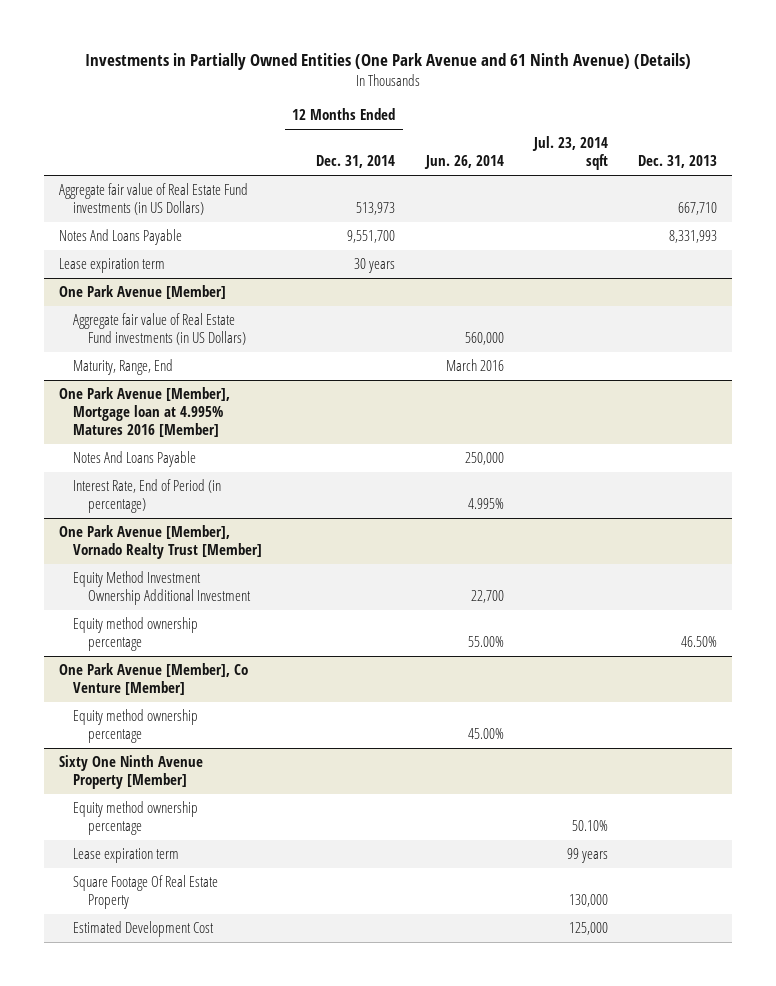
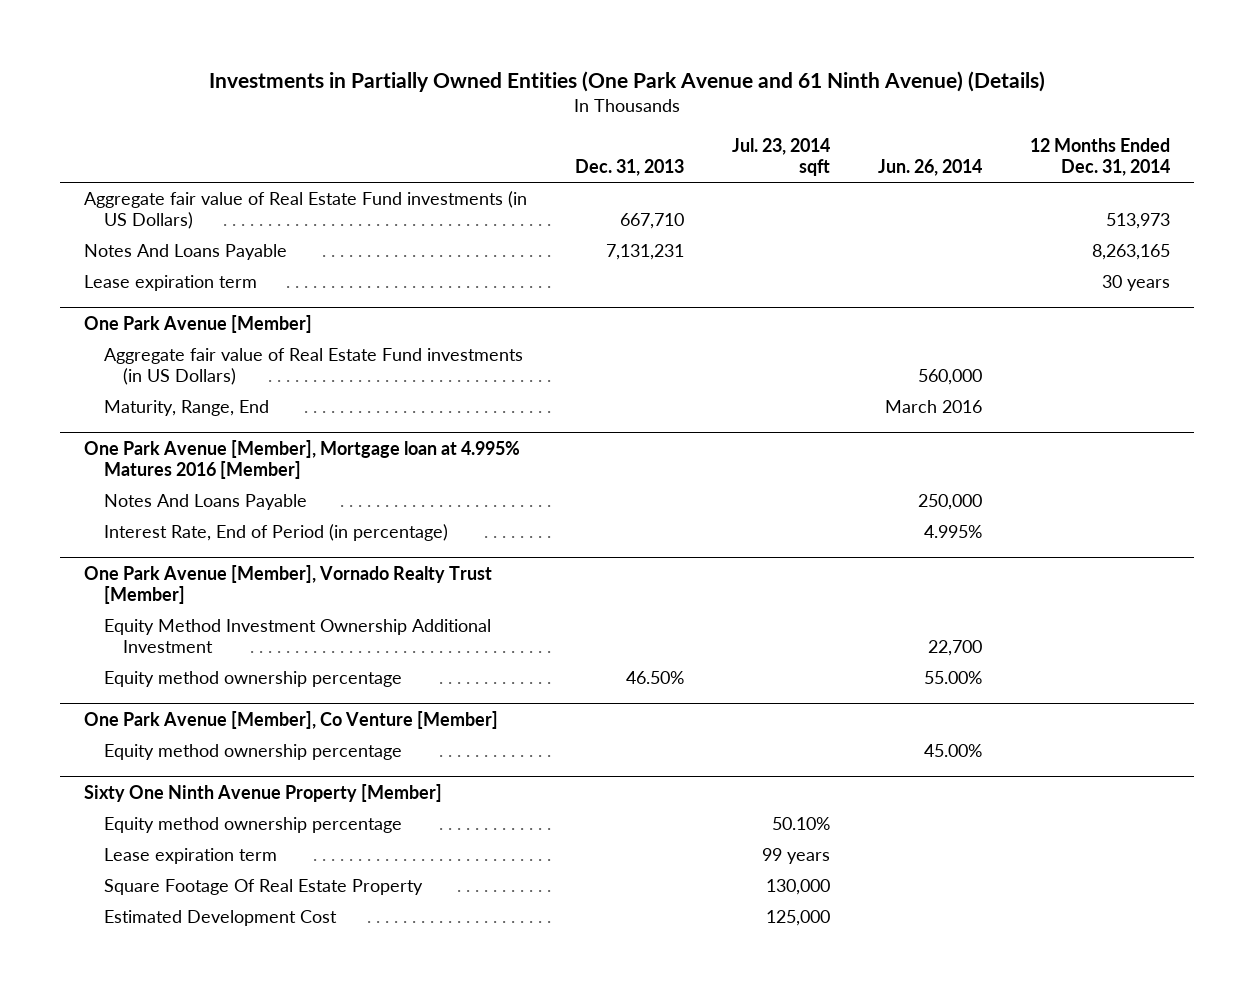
[347,230,396,244] 9,551,700 -> [1092,244,1171,261] 8,263,165
[668,230,717,244] 8,331,993 -> [606,244,685,261] 7,131,231

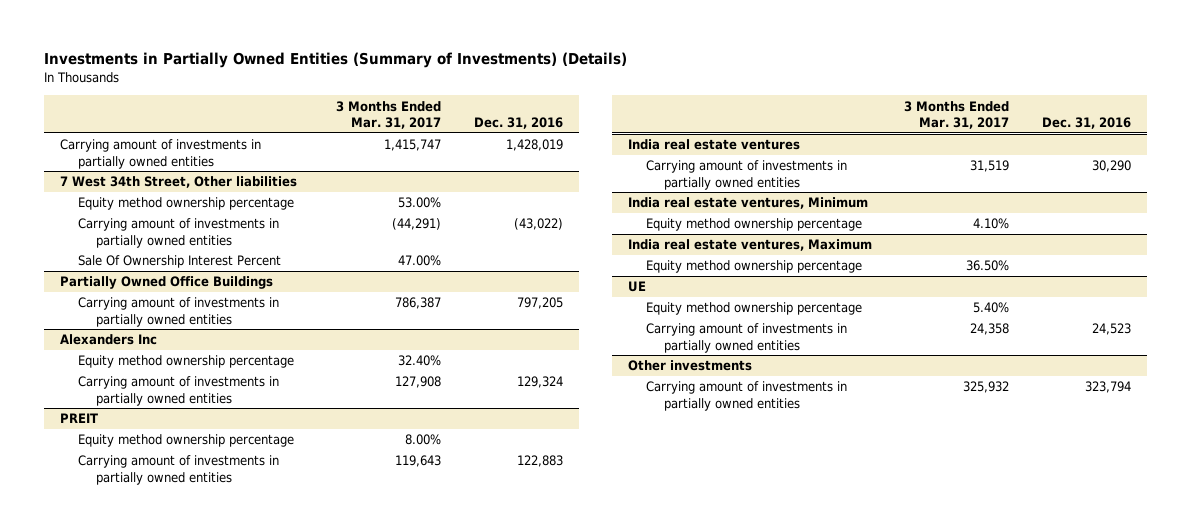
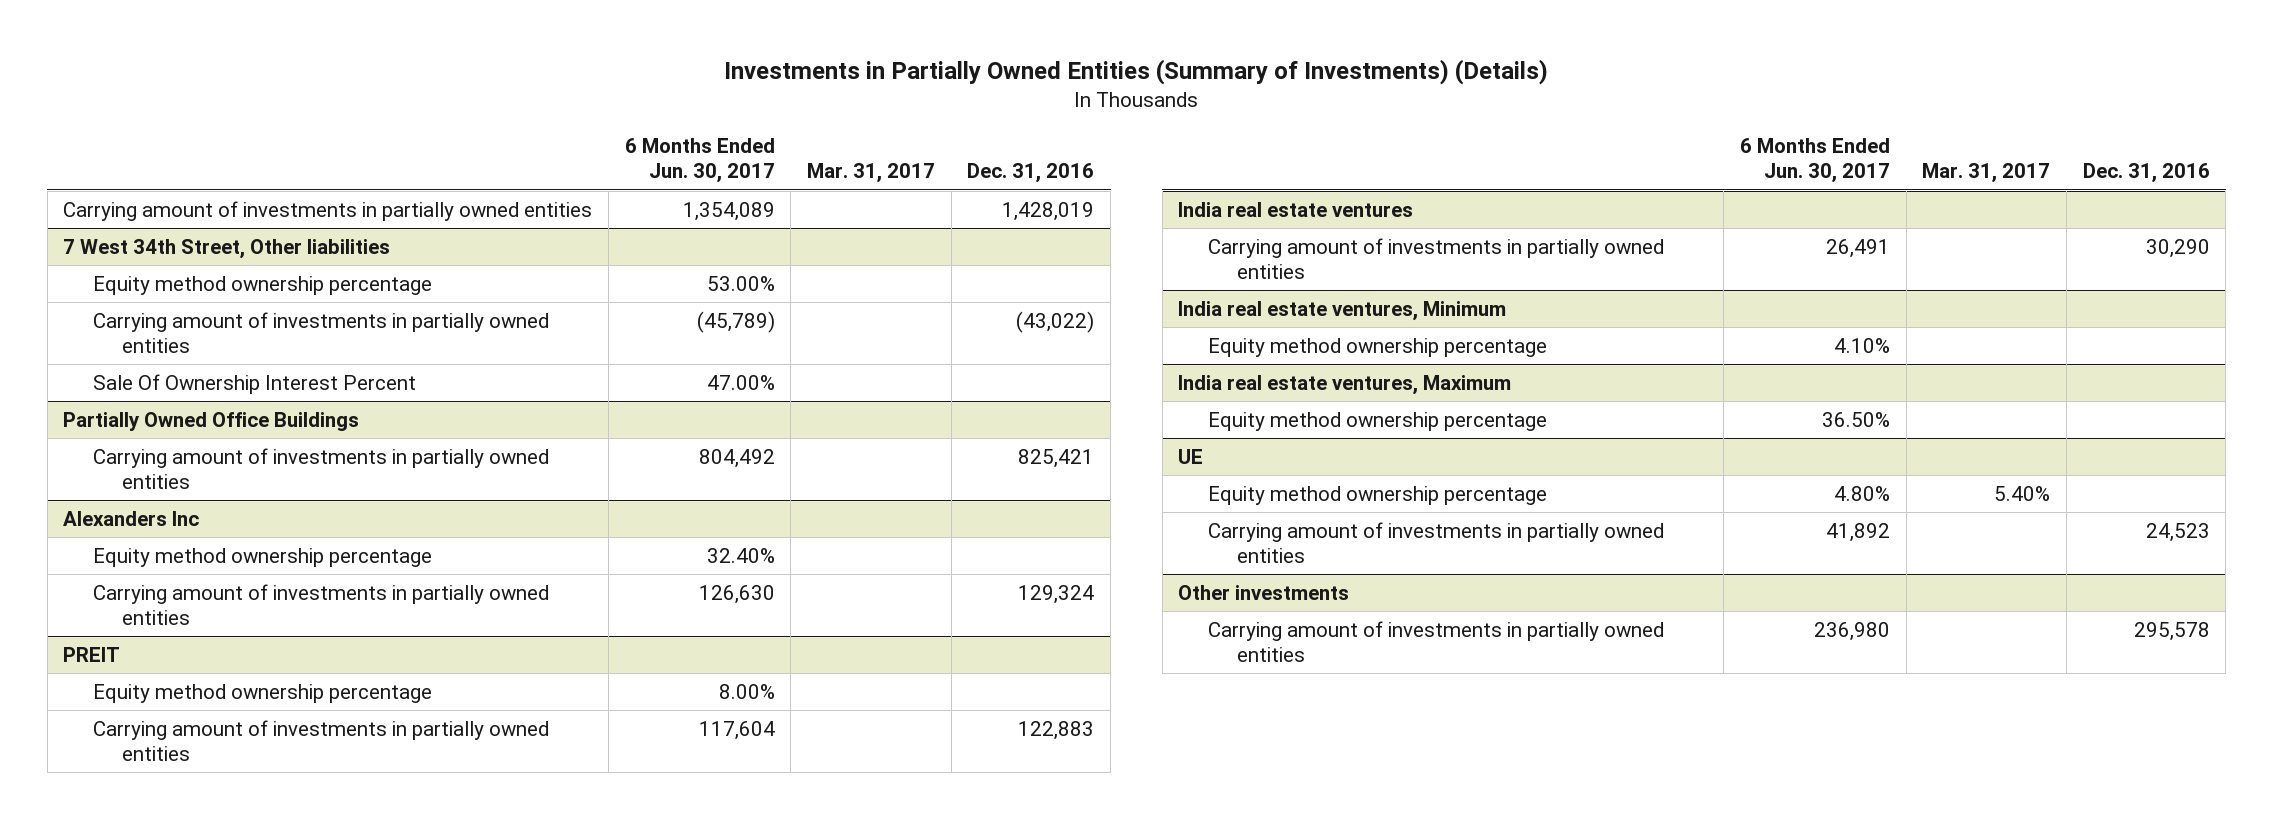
[336,100,442,130] 3 Months Ended Mar. 31, 2017 -> none
none -> [624,138,775,184] 6 Months Ended Jun. 30, 2017
none -> [807,163,936,184] Mar. 31, 2017
[516,297,563,310] 797,205 -> [1018,448,1095,468] 825,421
[1084,381,1131,394] 323,794 -> [2133,621,2210,641] 295,578

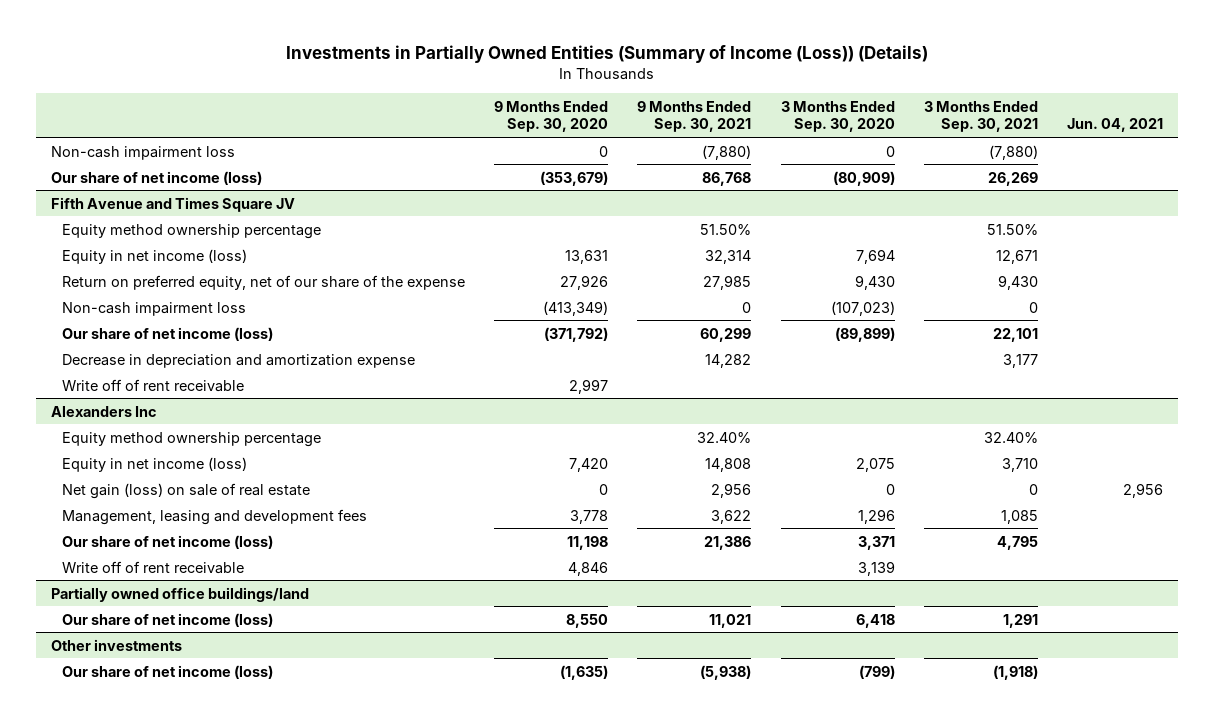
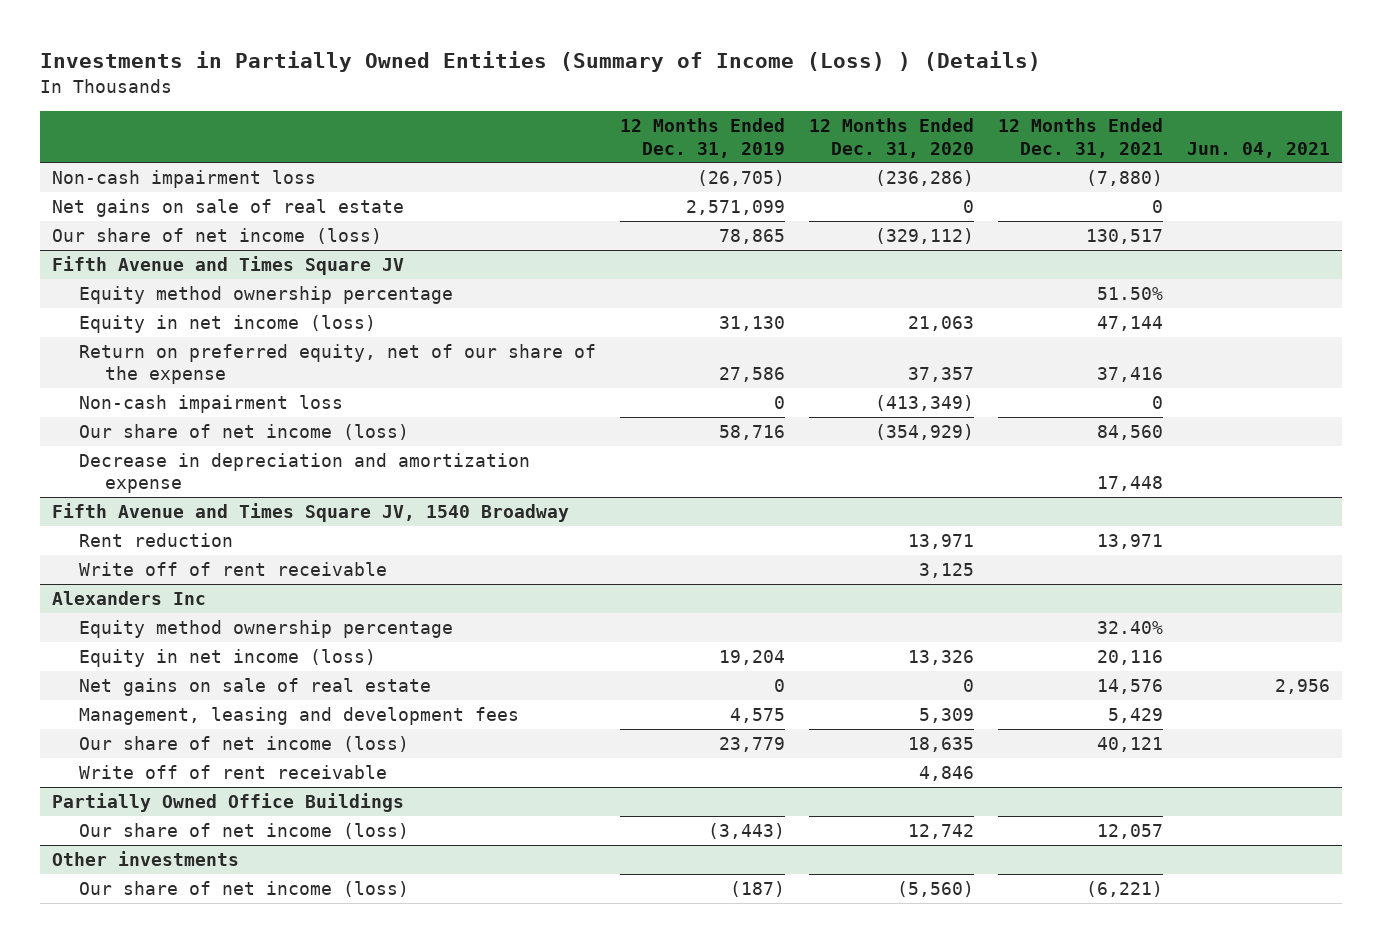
[286,44,929,63] Investments in Partially Owned Entities (Summary of Income (Loss)) (Details) -> [40,51,1042,73] Investments in Partially Owned Entities (Summary of Income (Loss) ) (Details)
[494,100,609,133] 9 Months Ended Sep. 30, 2020 -> none
[637,100,752,133] 9 Months Ended Sep. 30, 2021 -> none
[780,100,895,133] 3 Months Ended Sep. 30, 2020 -> none
[923,100,1038,133] 3 Months Ended Sep. 30, 2021 -> none
none -> [620,118,786,158] 12 Months Ended Dec. 31, 2019
none -> [809,118,975,158] 12 Months Ended Dec. 31, 2020
none -> [998,118,1164,158] 12 Months Ended Dec. 31, 2021
none -> [52,199,405,218] Net gains on sale of real estate
[61,378,244,392] Write off of rent receivable -> none
none -> [52,503,570,523] Fifth Avenue and Times Square JV, 1540 Broadway
none -> [78,533,233,548] Rent reduction
none -> [78,562,387,577] Write off of rent receivable
[61,482,310,499] Net gain (loss) on sale of real estate -> [78,678,431,697] Net gains on sale of real estate
[50,586,309,602] Partially owned office buildings/land -> [52,793,405,813] Partially Owned Office Buildings

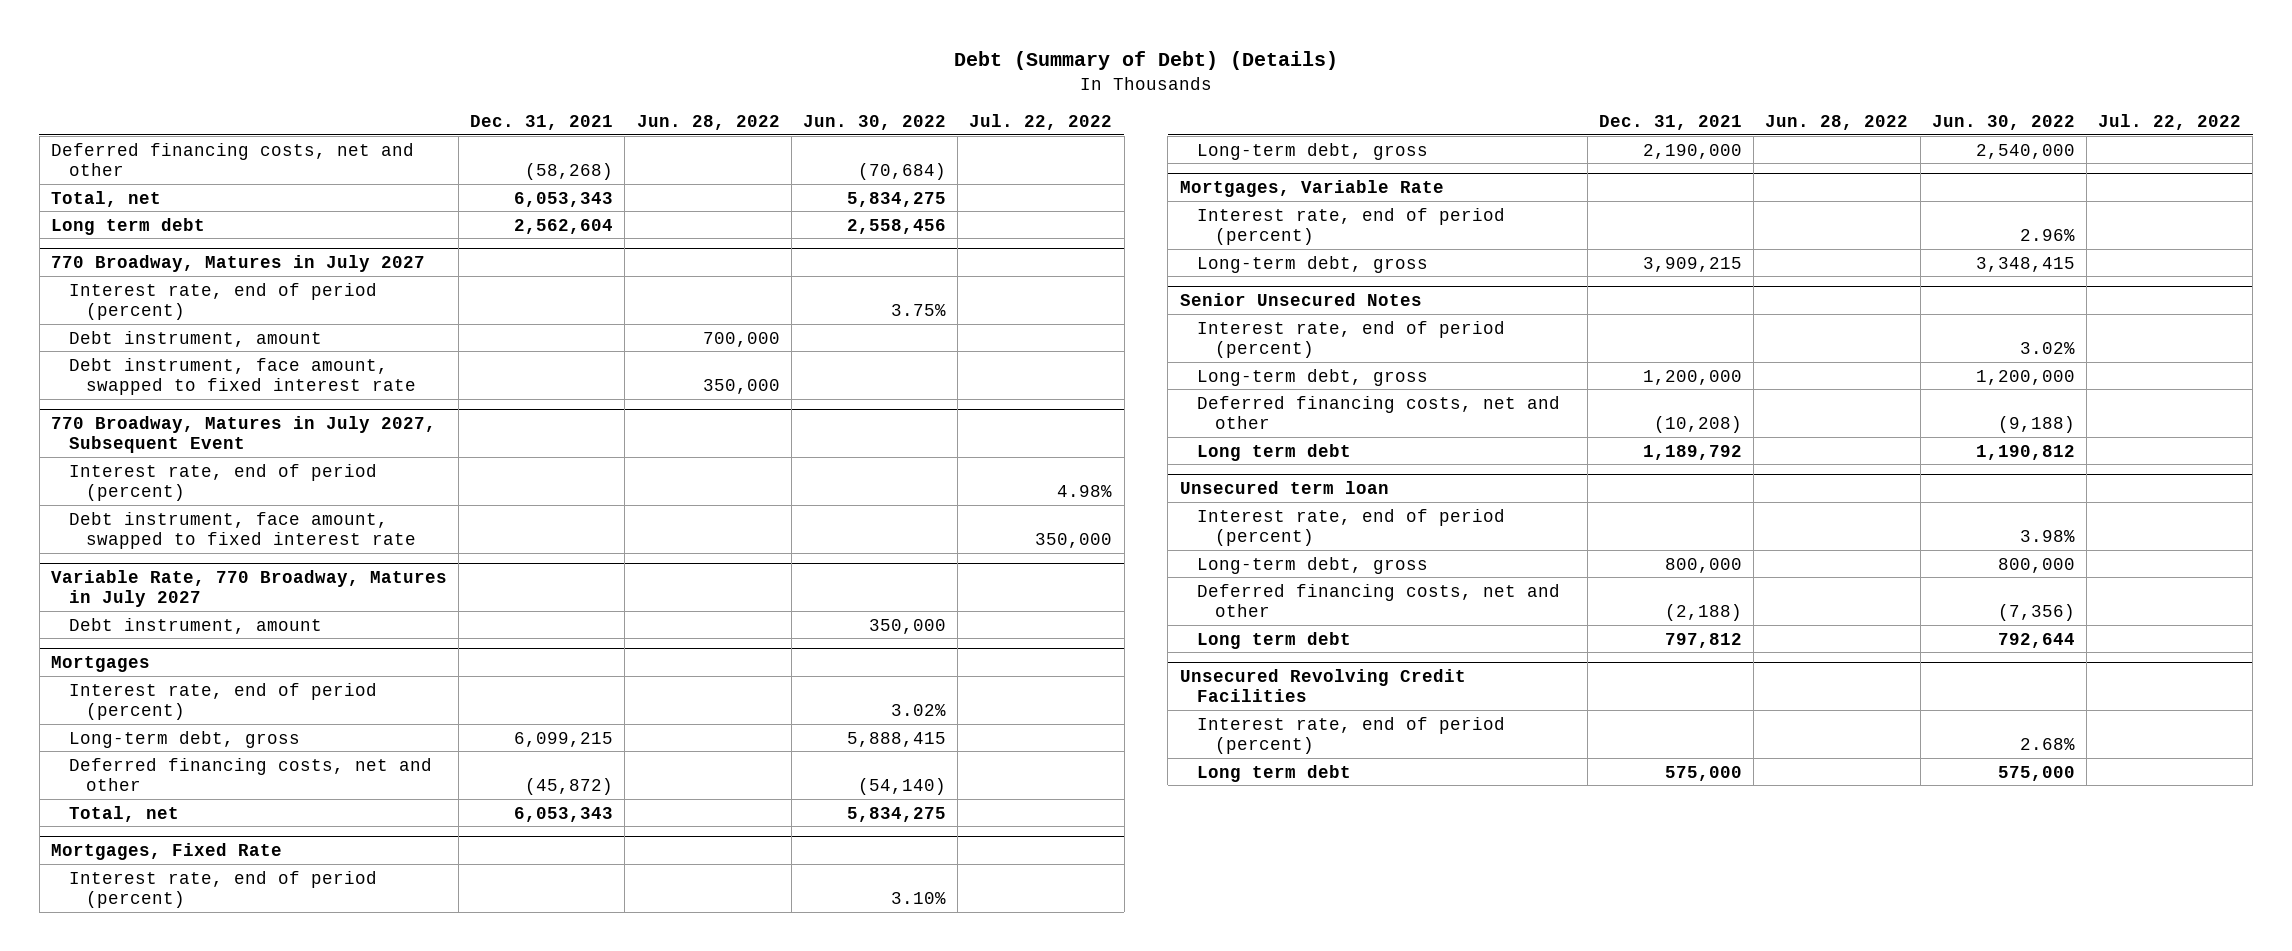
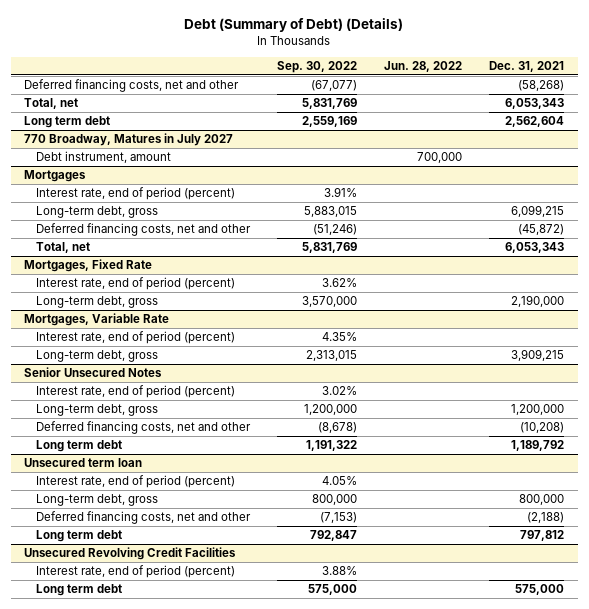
[803,114,947,130] Jun. 30, 2022 -> none
[969,113,1113,130] Jul. 22, 2022 -> none
none -> [277,61,358,74] Sep. 30, 2022
[68,282,377,321] Interest rate, end of period (percent) -> none
[68,357,417,396] Debt instrument, face amount, swapped to fixed interest rate -> none
[50,415,436,454] 770 Broadway, Matures in July 2027, Subsequent Event -> none
[68,463,377,502] Interest rate, end of period (percent) -> none
[68,511,417,550] Debt instrument, face amount, swapped to fixed interest rate -> none
[50,569,447,608] Variable Rate, 770 Broadway, Matures in July 2027 -> none
[68,617,322,634] Debt instrument, amount -> none

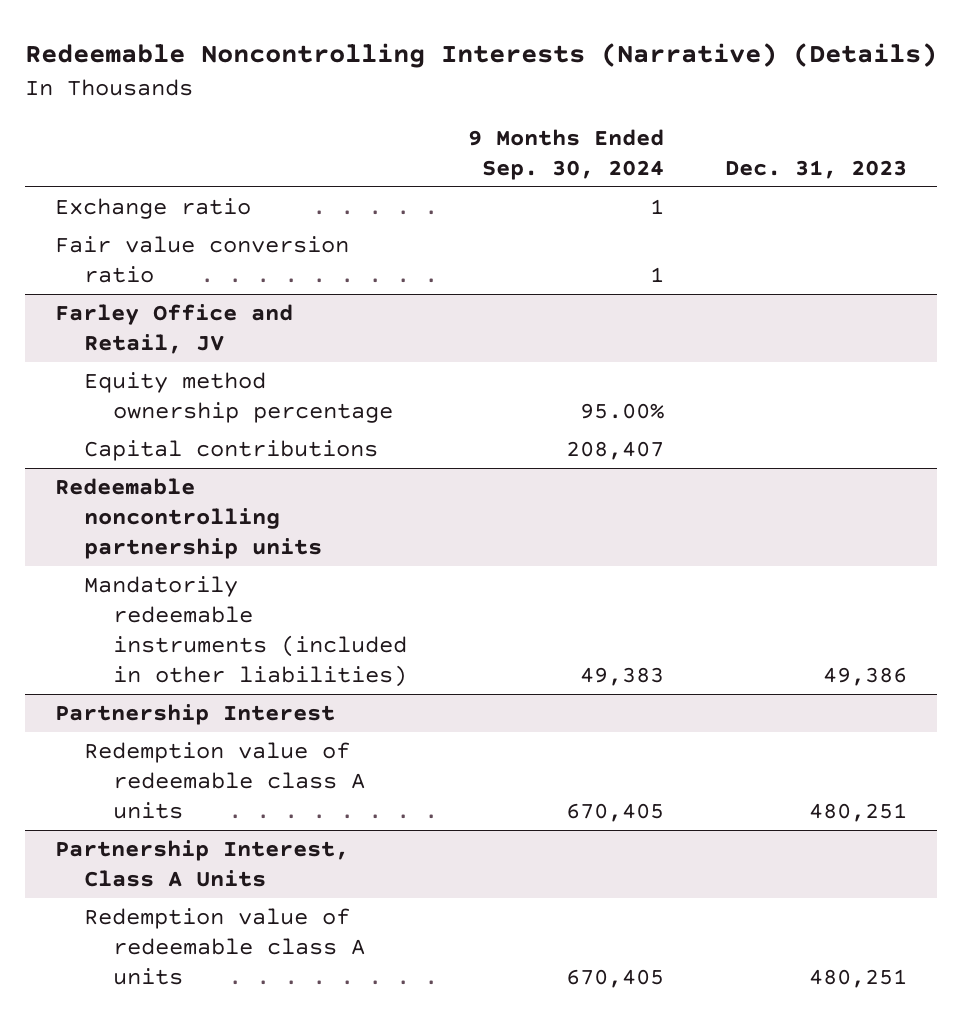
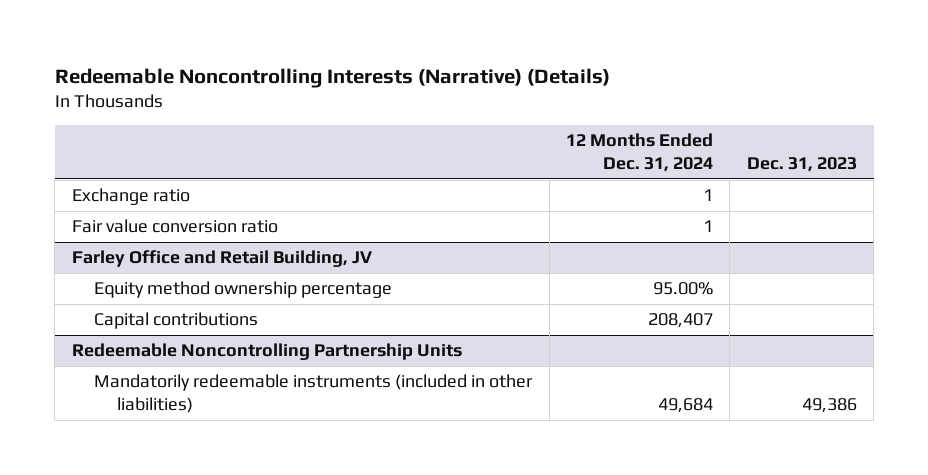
[468,128,665,180] 9 Months Ended Sep. 30, 2024 -> none
none -> [565,132,713,172] 12 Months Ended Dec. 31, 2024
[55,304,294,355] Farley Office and Retail, JV -> [71,250,372,268] Farley Office and Retail Building, JV
[55,478,323,560] Redeemable noncontrolling partnership units -> [71,343,462,361] Redeemable Noncontrolling Partnership Units
[55,704,336,726] Partnership Interest -> none
[84,742,366,820] Redemption value of redeemable class A units -> none
[55,840,350,888] Partnership Interest, Class A Units -> none
[84,908,366,986] Redemption value of redeemable class A units -> none

